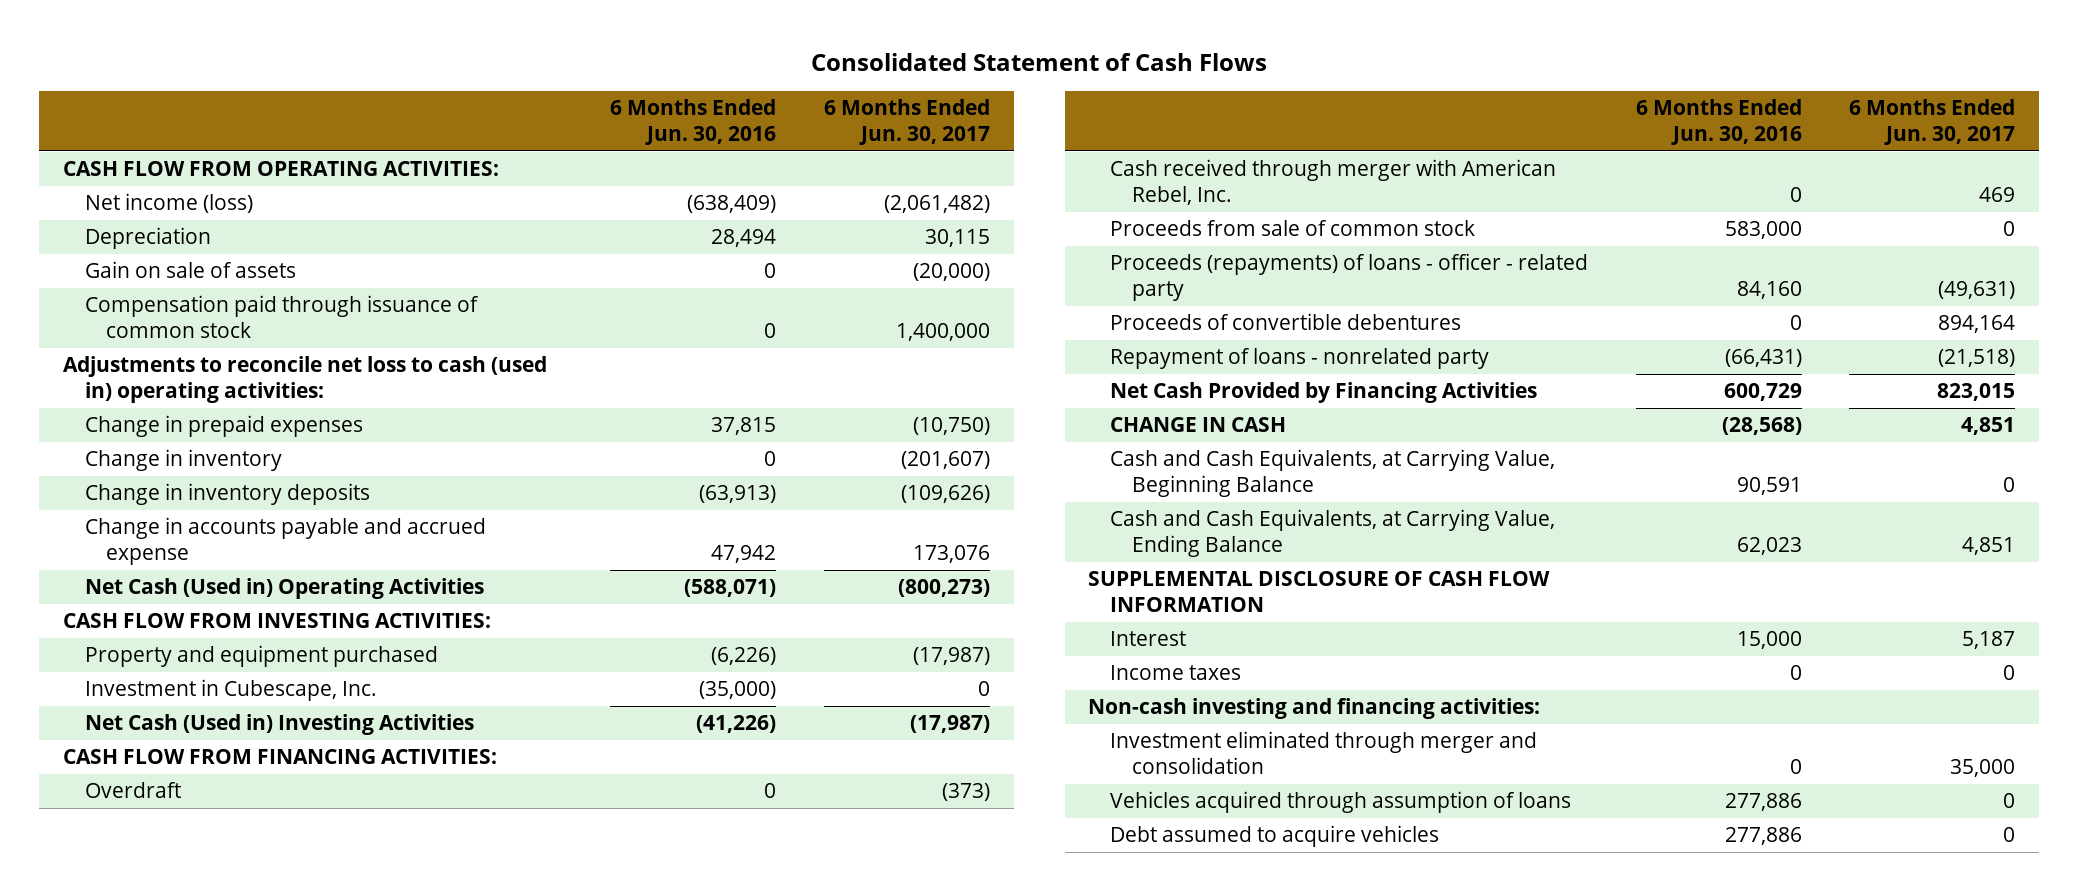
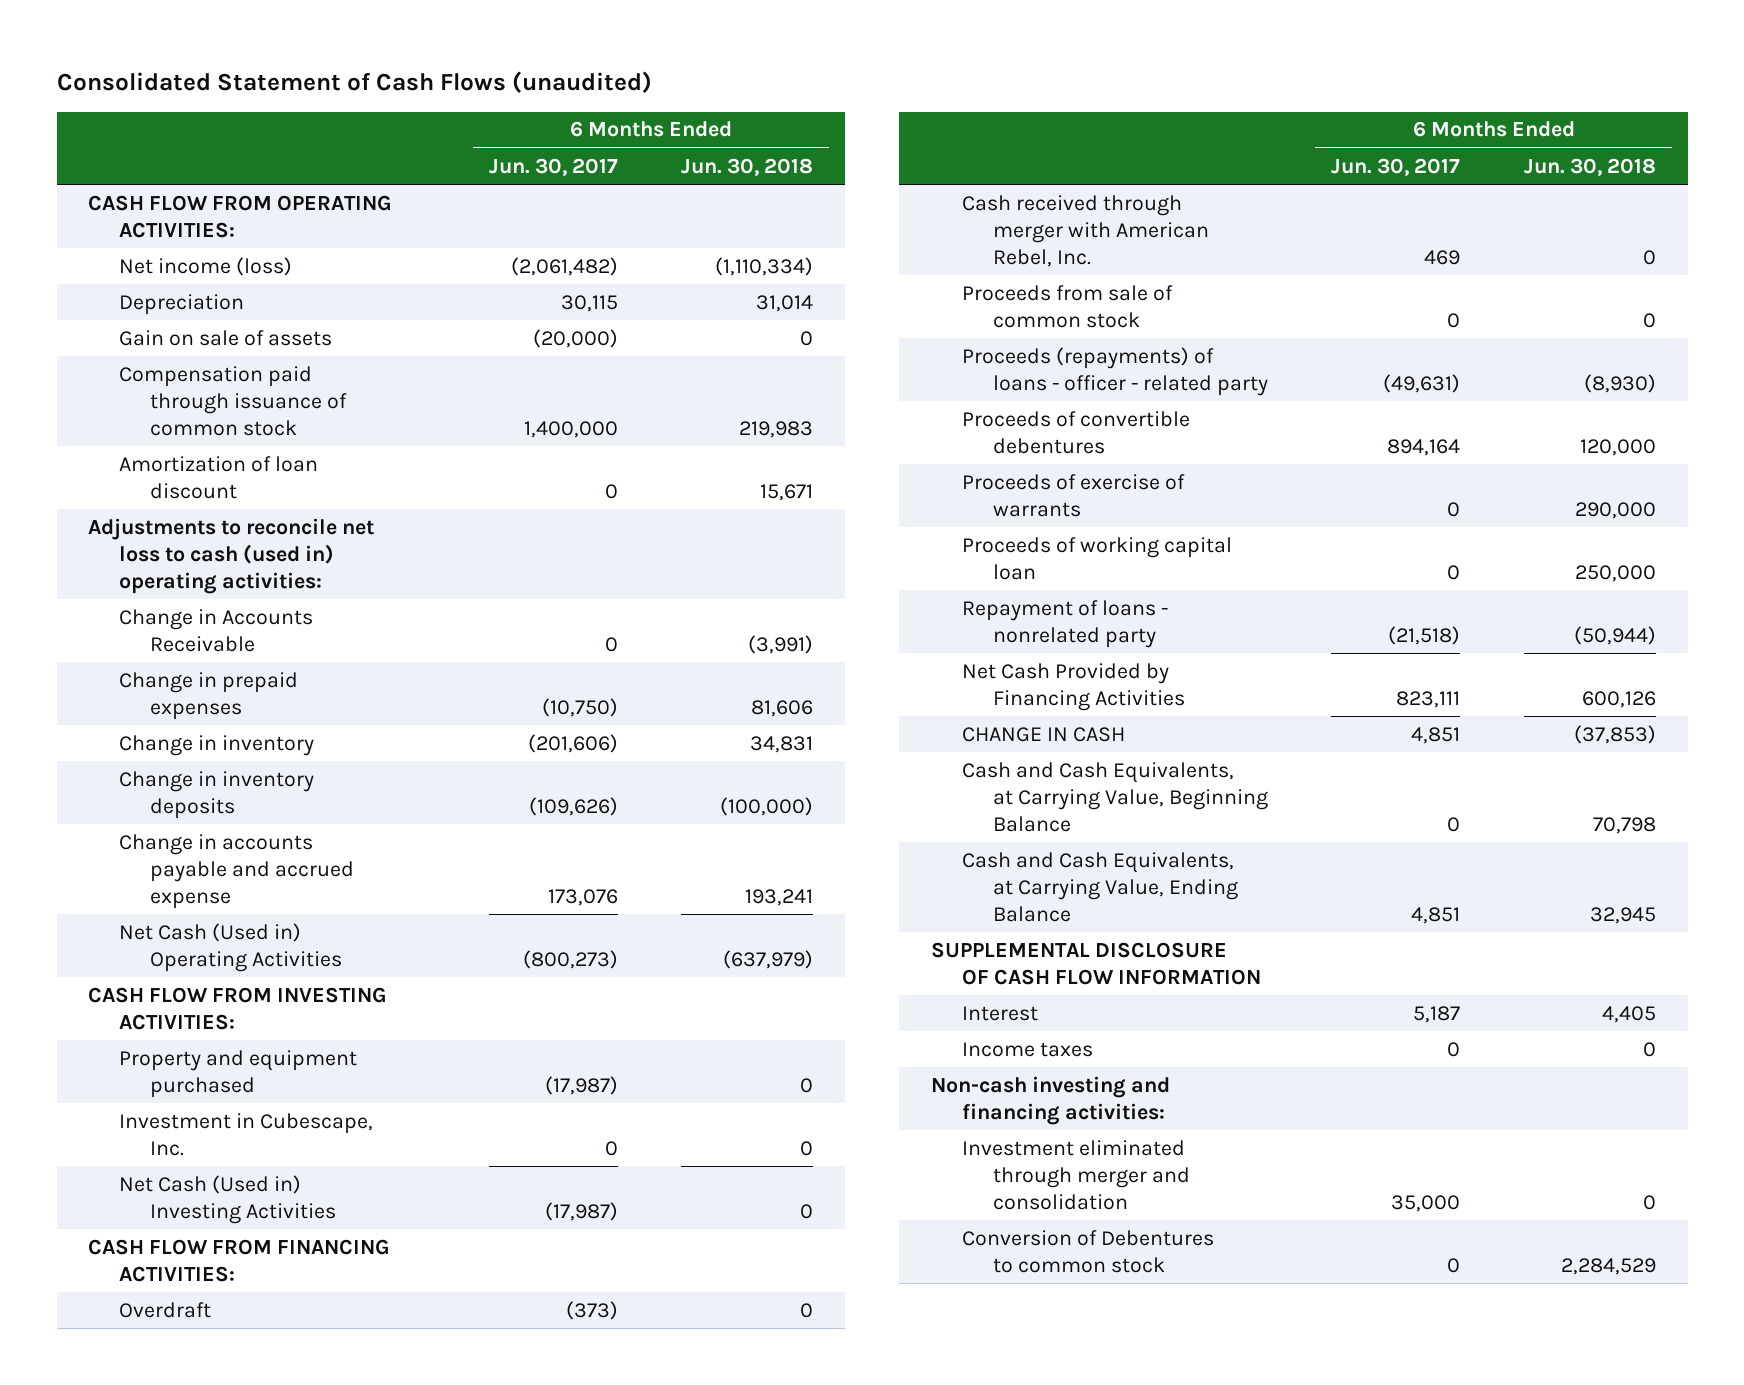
[811,52,1268,71] Consolidated Statement of Cash Flows -> [56,71,652,94] Consolidated Statement of Cash Flows (unaudited)
[610,99,777,145] 6 Months Ended Jun. 30, 2016 -> none
none -> [681,157,814,176] Jun. 30, 2018
none -> [119,455,319,499] Amortization of loan discount
none -> [119,608,314,652] Change in Accounts Receivable
[901,451,991,470] (201,607) -> [527,733,618,753] (201,606)
none -> [961,473,1185,517] Proceeds of exercise of warrants
none -> [961,536,1232,580] Proceeds of working capital loan
[1937,383,2016,402] 823,015 -> [1396,690,1461,708] 823,111
[1110,791,1572,814] Vehicles acquired through assumption of loans -> none
[1110,825,1440,848] Debt assumed to acquire vehicles -> none
none -> [961,1229,1214,1273] Conversion of Debentures to common stock

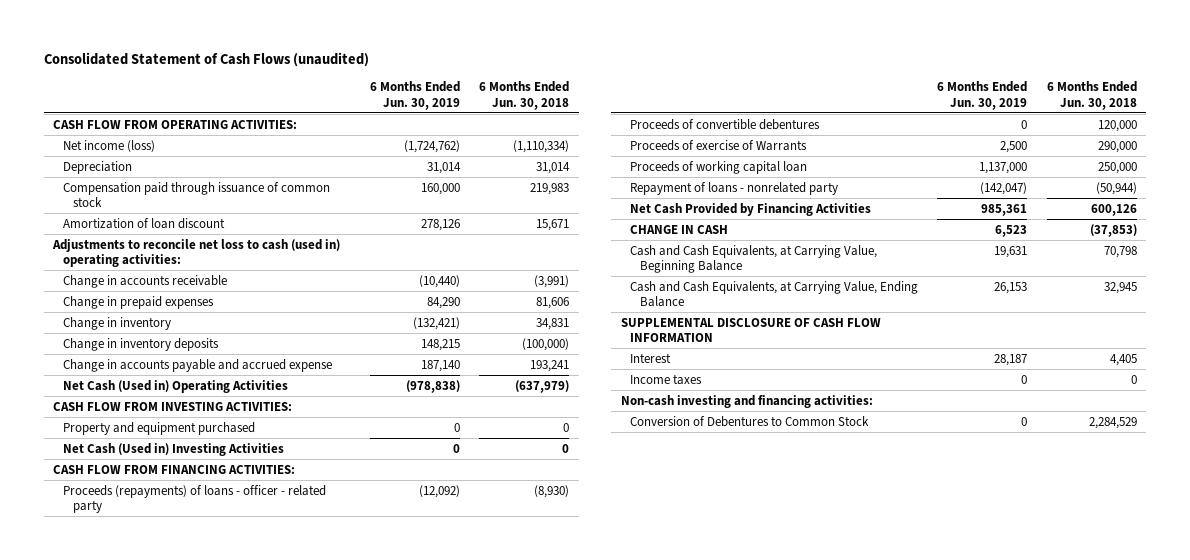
[488,157,618,176] Jun. 30, 2017 -> none
none -> [370,81,461,110] 6 Months Ended Jun. 30, 2019
[119,329,333,346] Gain on sale of assets -> none
[119,608,314,652] Change in Accounts Receivable -> [63,274,228,288] Change in accounts receivable
[119,1112,374,1156] Investment in Cubescape, Inc. -> none
[119,1301,212,1318] Overdraft -> none
[961,194,1209,267] Cash received through merger with American Rebel, Inc. -> none
[961,284,1173,328] Proceeds from sale of common stock -> none
[961,473,1185,517] Proceeds of exercise of warrants -> [630,139,808,151] Proceeds of exercise of Warrants
[961,1139,1190,1210] Investment eliminated through merger and consolidation -> none
[961,1229,1214,1273] Conversion of Debentures to common stock -> [630,415,870,427] Conversion of Debentures to Common Stock

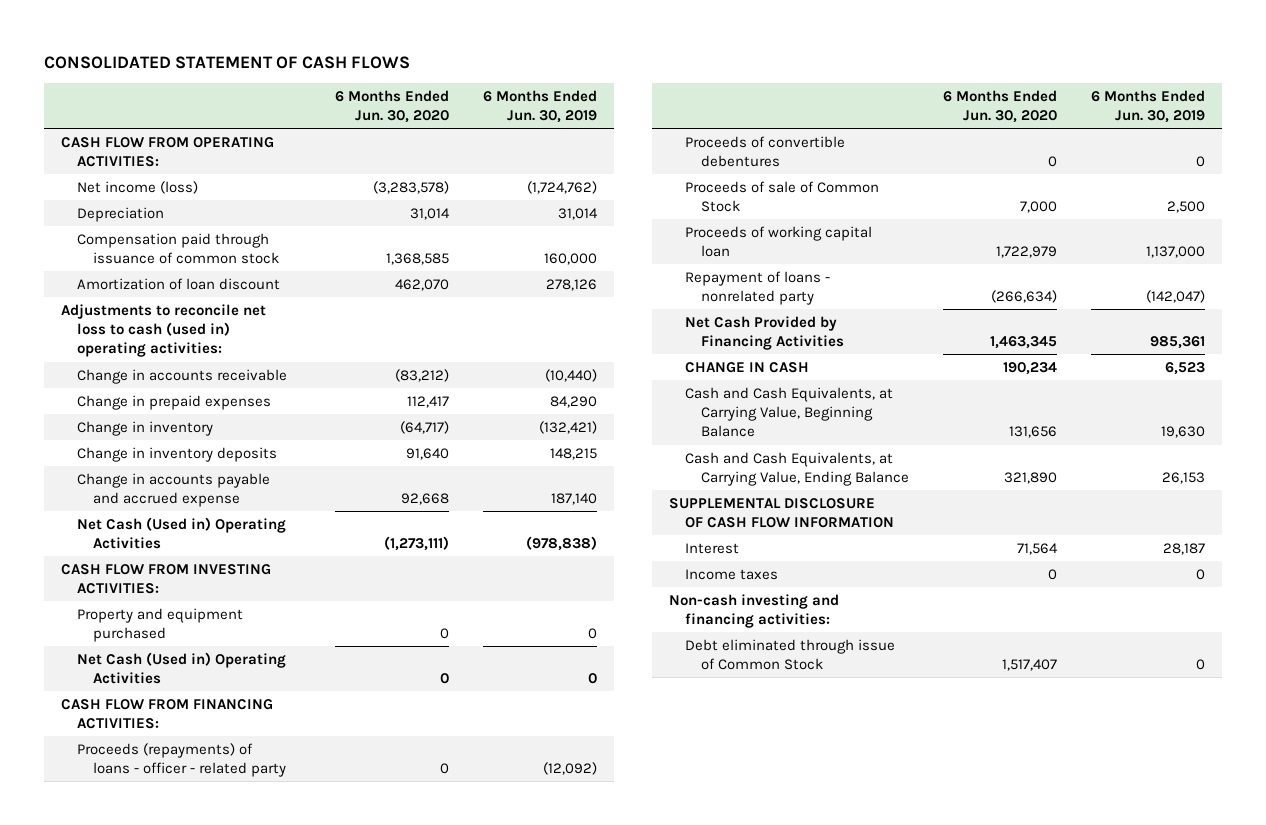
[43,51,369,67] Consolidated Statement of Cash Flows (unaudited) -> [44,55,411,69] CONSOLIDATED STATEMENT OF CASH FLOWS
[479,81,570,110] 6 Months Ended Jun. 30, 2018 -> none
none -> [334,89,449,124] 6 Months Ended Jun. 30, 2020
[63,442,285,456] Net Cash (Used in) Investing Activities -> [77,651,287,685] Net Cash (Used in) Operating Activities
[630,139,808,151] Proceeds of exercise of Warrants -> none
none -> [684,180,879,213] Proceeds of sale of Common Stock
[994,245,1028,258] 19,631 -> [1160,426,1205,439] 19,630
[630,415,870,427] Conversion of Debentures to Common Stock -> none
none -> [684,638,895,671] Debt eliminated through issue of Common Stock

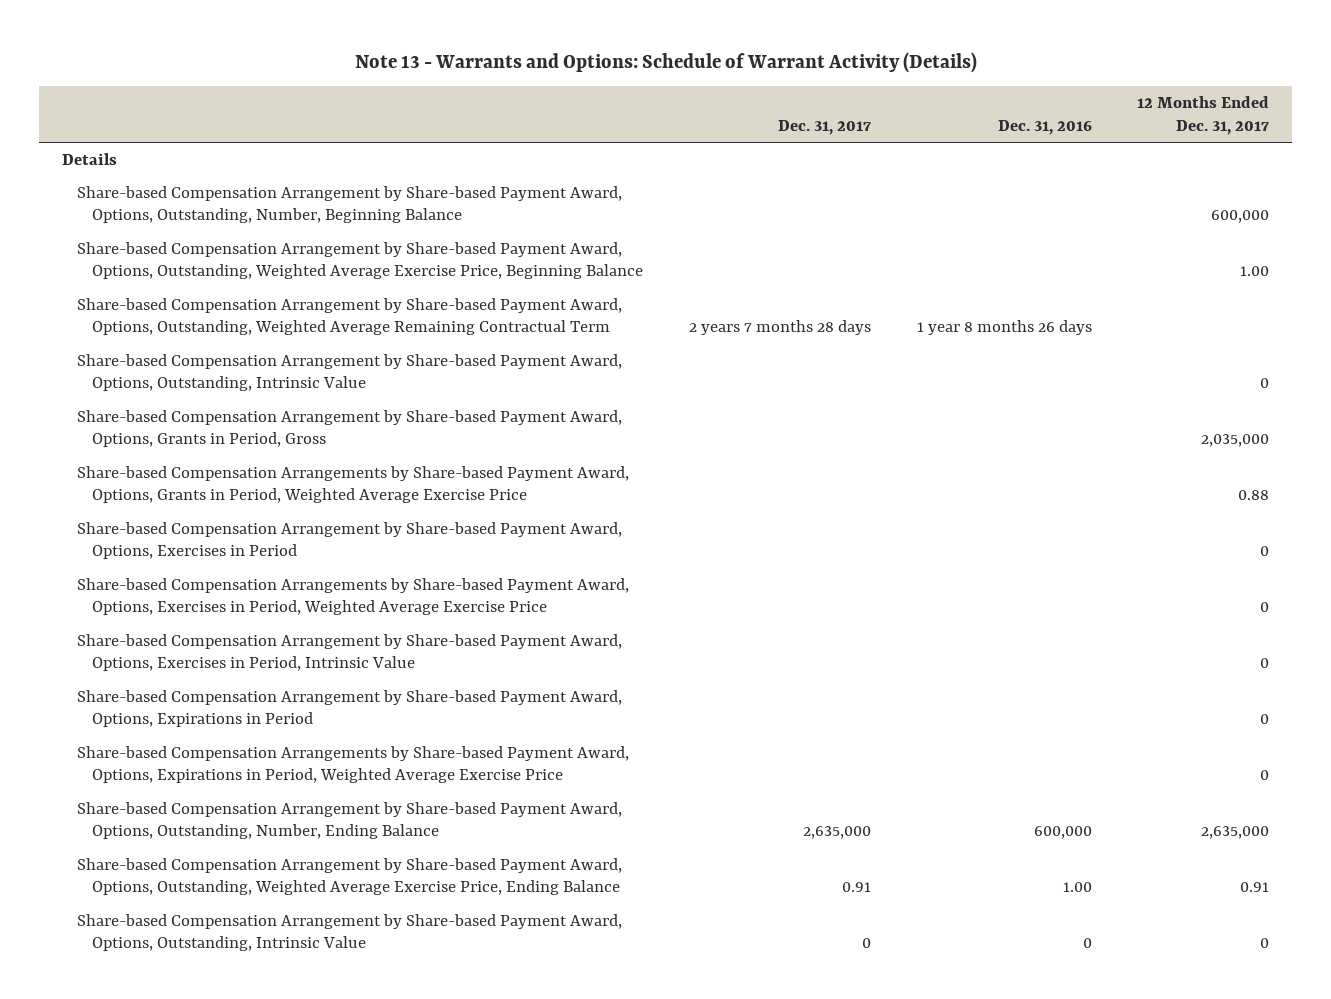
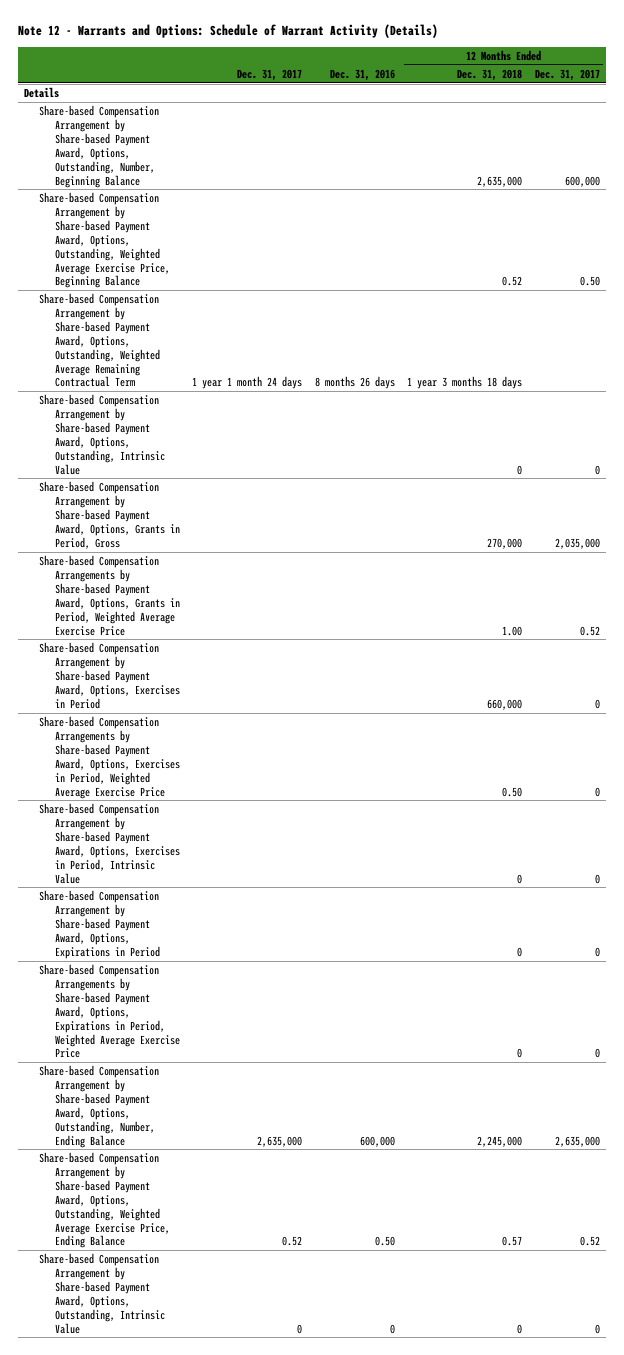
[354,51,977,73] Note 13 - Warrants and Options: Schedule of Warrant Activity (Details) -> [17,24,438,39] Note 12 - Warrants and Options: Schedule of Warrant Activity (Details)
none -> [457,68,523,81] Dec. 31, 2018
[1240,266,1270,277] 1.00 -> [579,276,600,287] 0.50
[688,320,871,336] 2 years 7 months 28 days -> [192,376,303,390] 1 year 1 month 24 days
[916,320,1092,336] 1 year 8 months 26 days -> [314,376,395,390] 8 months 26 days
[1238,490,1270,501] 0.88 -> [579,625,600,636] 0.52
[841,882,871,893] 0.91 -> [282,1236,303,1247] 0.52
[1062,882,1092,893] 1.00 -> [374,1236,395,1247] 0.50
[1240,882,1270,893] 0.91 -> [579,1236,600,1247] 0.52

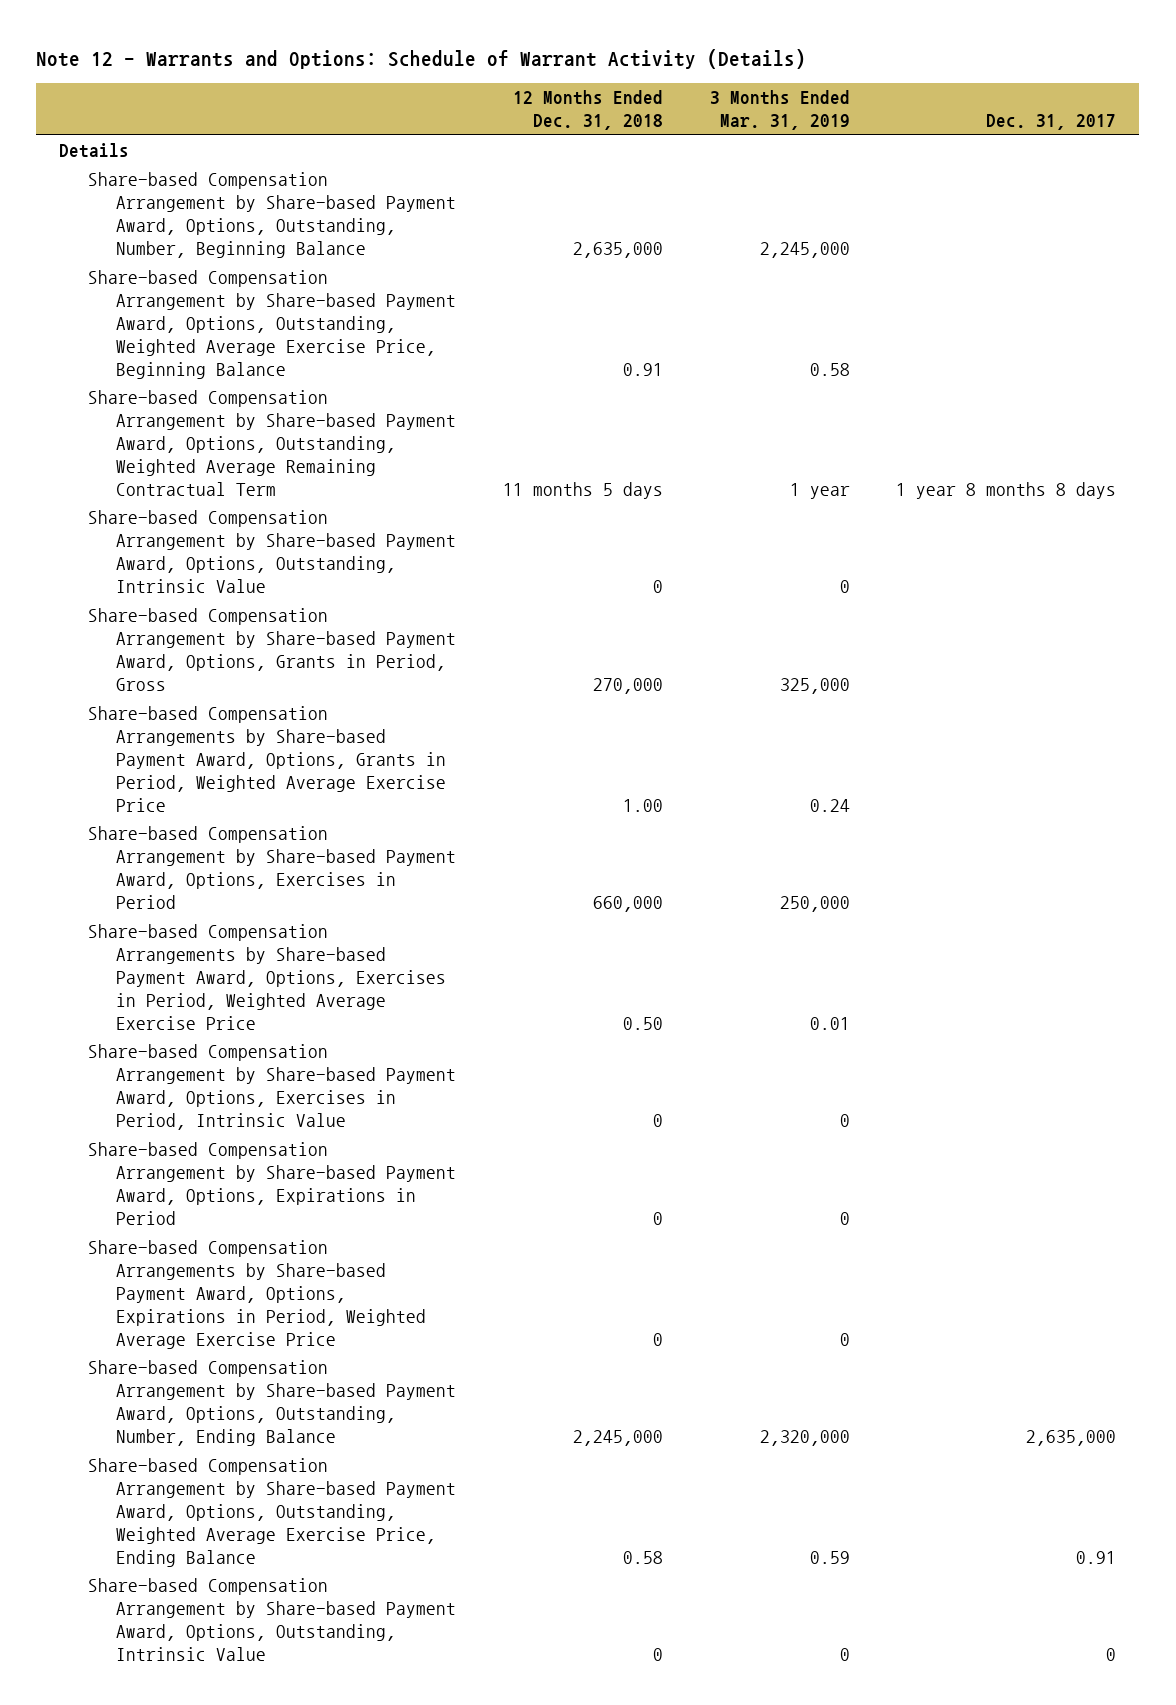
[329,68,395,81] Dec. 31, 2016 -> none
[534,68,600,81] Dec. 31, 2017 -> none
none -> [709,90,850,131] 3 Months Ended Mar. 31, 2019
[502,276,523,287] 0.52 -> [622,362,663,376] 0.91
[192,376,303,390] 1 year 1 month 24 days -> [896,481,1117,499] 1 year 8 months 8 days
[407,376,523,390] 1 year 3 months 18 days -> [502,481,663,499] 11 months 5 days
[282,1236,303,1247] 0.52 -> [1076,1550,1117,1564] 0.91
[502,1236,523,1247] 0.57 -> [622,1550,663,1564] 0.58

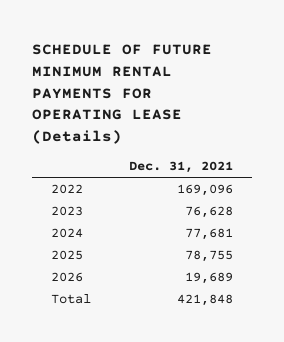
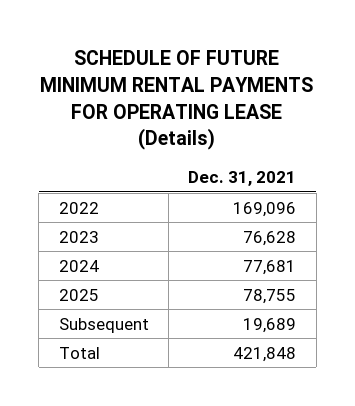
[51,272,84,283] 2026 -> [58,317,149,333] Subsequent

